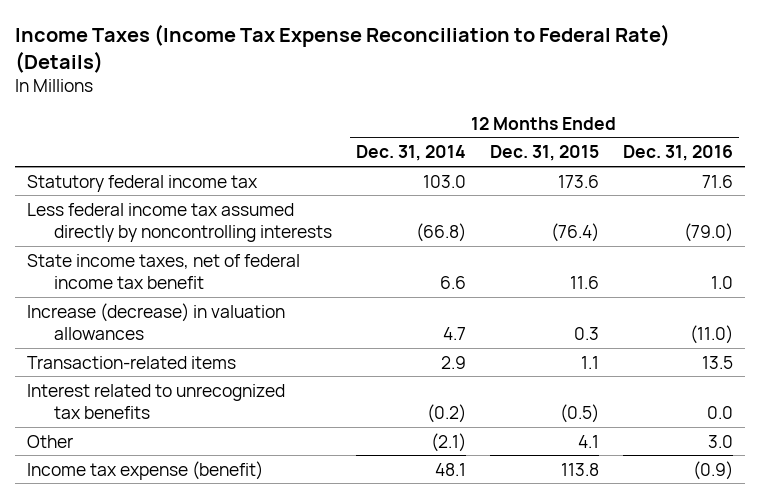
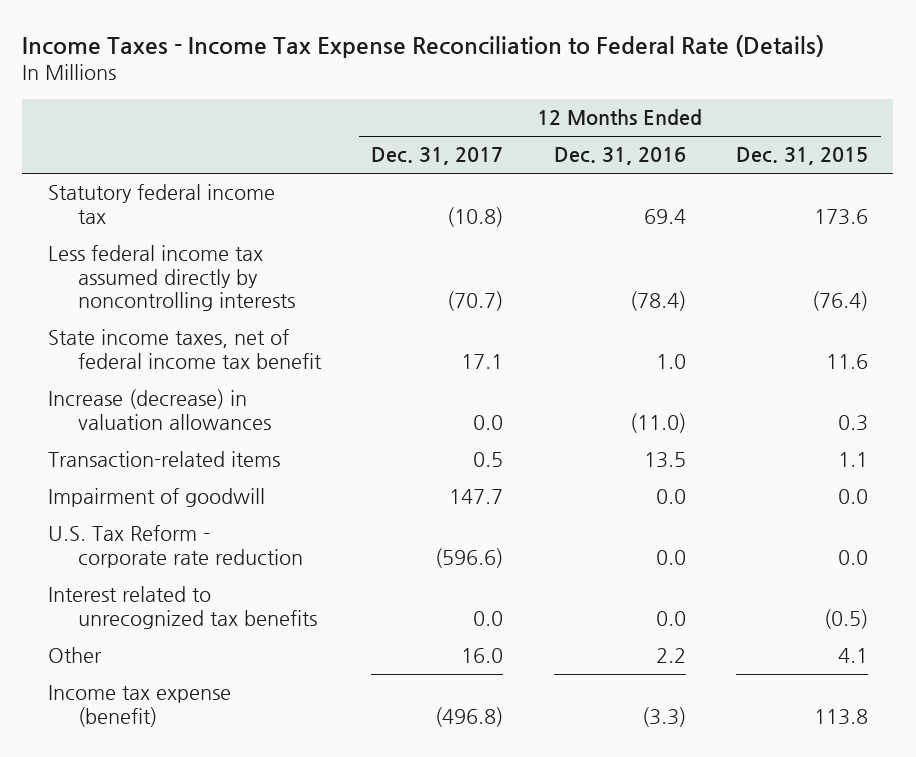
[15,24,671,74] Income Taxes (Income Tax Expense Reconciliation to Federal Rate) (Details) -> [22,34,825,58] Income Taxes - Income Tax Expense Reconciliation to Federal Rate (Details)
[355,145,466,162] Dec. 31, 2014 -> none
none -> [371,147,504,166] Dec. 31, 2017
[701,174,733,188] 71.6 -> [643,208,686,224] 69.4
[683,222,733,242] (79.0) -> [629,291,686,312] (78.4)
none -> [47,488,265,508] Impairment of goodwill
none -> [47,525,303,568] U.S. Tax Reform - corporate rate reduction
[707,434,733,448] 3.0 -> [655,648,686,664] 2.2
[692,460,733,480] (0.9) -> [641,706,686,727] (3.3)

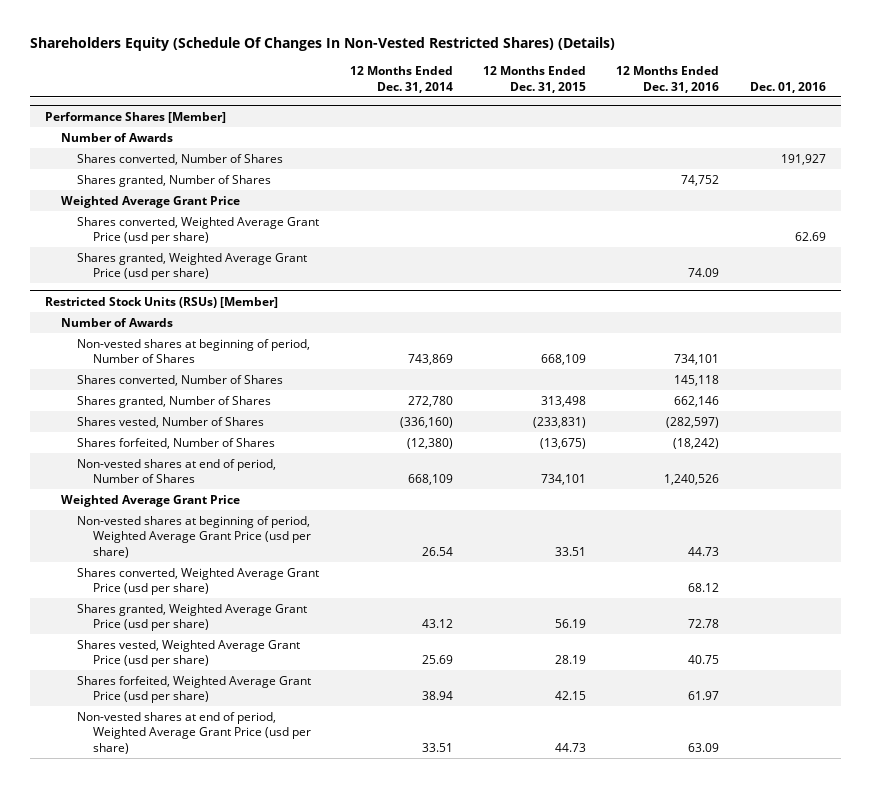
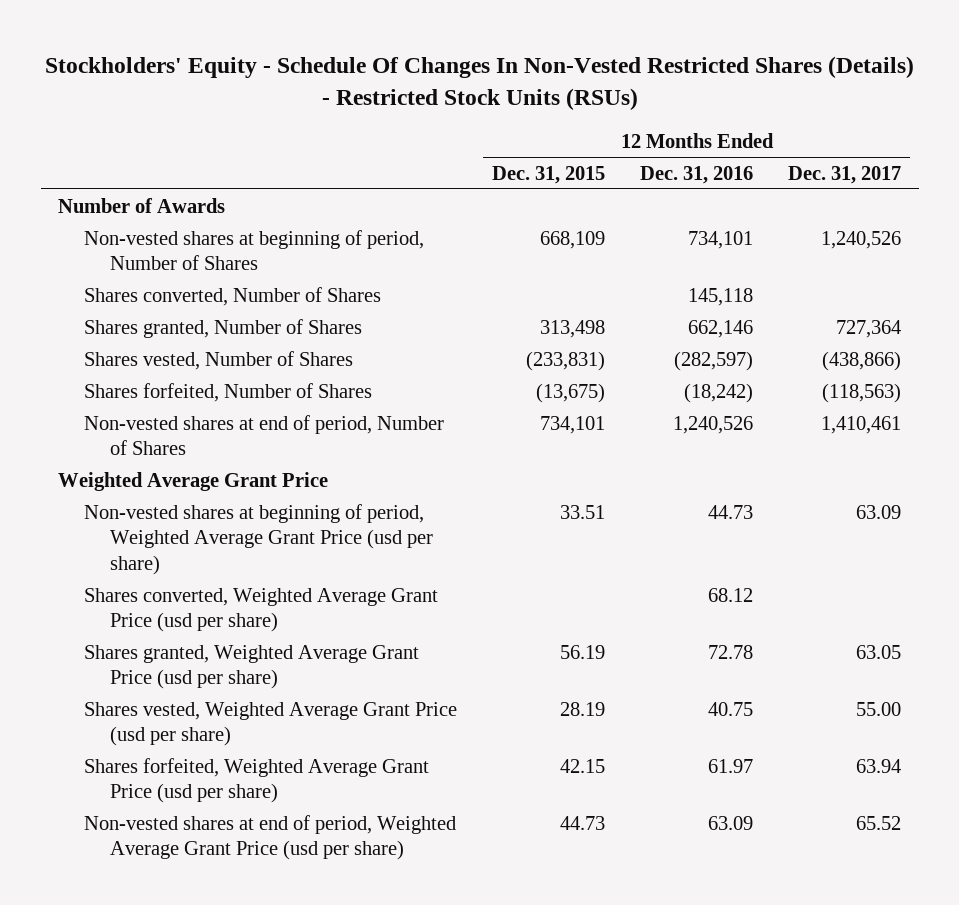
[29,37,615,52] Shareholders Equity (Schedule Of Changes In Non-Vested Restricted Shares) (Details) -> [44,55,914,110] Stockholders' Equity - Schedule Of Changes In Non-Vested Restricted Shares (Details) - Restricted Stock Units (RSUs)
[349,66,453,93] 12 Months Ended Dec. 31, 2014 -> none
[749,81,826,93] Dec. 01, 2016 -> none
none -> [788,165,902,184] Dec. 31, 2017
[44,111,226,123] Performance Shares [Member] -> none
[77,153,284,165] Shares converted, Number of Shares -> none
[77,174,272,187] Shares granted, Number of Shares -> none
[60,195,240,208] Weighted Average Grant Price -> none
[77,216,320,245] Shares converted, Weighted Average Grant Price (usd per share) -> none
[77,252,308,281] Shares granted, Weighted Average Grant Price (usd per share) -> none
[44,296,278,308] Restricted Stock Units (RSUs) [Member] -> none
[60,317,173,327] Number of Awards -> none

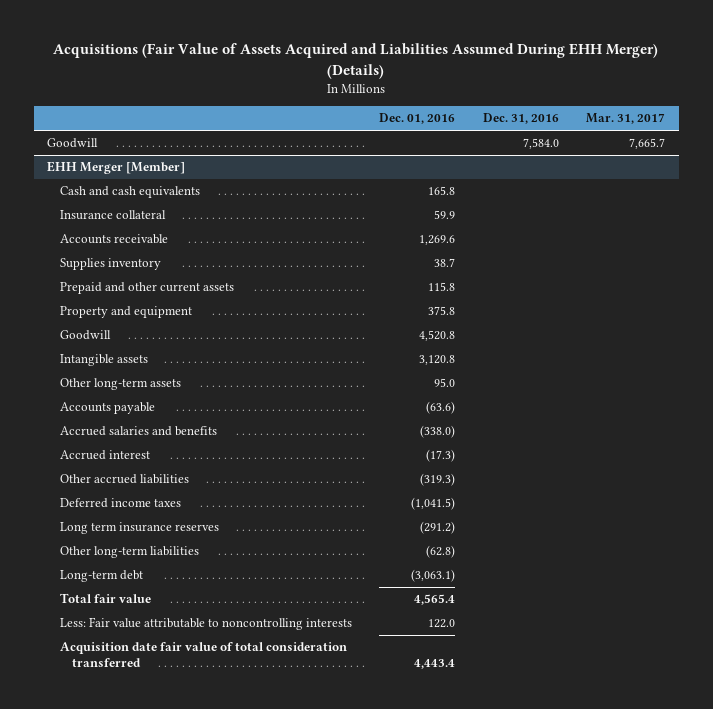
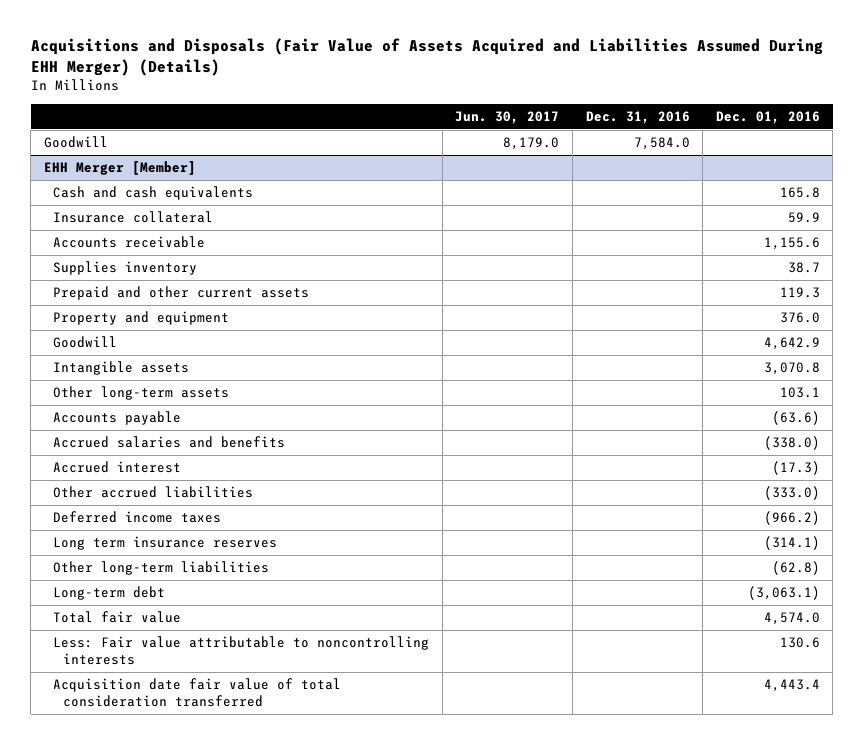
[53,43,659,79] Acquisitions (Fair Value of Assets Acquired and Liabilities Assumed During EHH Merger) (Details) -> [30,38,823,77] Acquisitions and Disposals (Fair Value of Assets Acquired and Liabilities Assumed During EHH Merger) (Details)
[586,113,666,125] Mar. 31, 2017 -> none
none -> [455,111,560,125] Jun. 30, 2017
[419,235,456,246] 1,269.6 -> [763,237,820,251] 1,155.6
[428,282,456,292] 115.8 -> [779,287,820,299] 119.3
[428,306,456,316] 375.8 -> [779,312,820,324] 376.0
[419,330,456,342] 4,520.8 -> [763,337,820,351] 4,642.9
[419,355,456,366] 3,120.8 -> [763,362,820,376] 3,070.8
[434,378,456,388] 95.0 -> [779,387,820,399] 103.1
[420,473,456,487] (319.3) -> [763,486,820,501] (333.0)
[411,497,456,511] (1,041.5) -> [763,511,820,526] (966.2)
[420,521,456,535] (291.2) -> [763,536,820,551] (314.1)
[414,594,456,606] 4,565.4 -> [763,612,820,626] 4,574.0
[428,619,456,629] 122.0 -> [779,637,820,649] 130.6

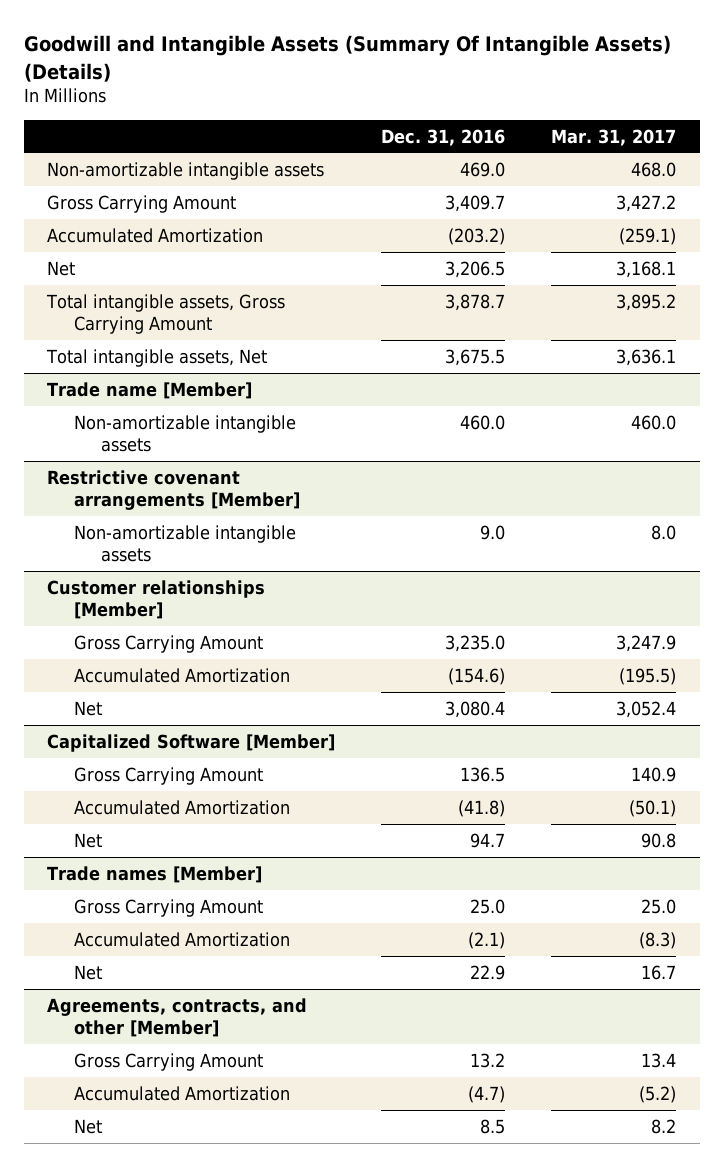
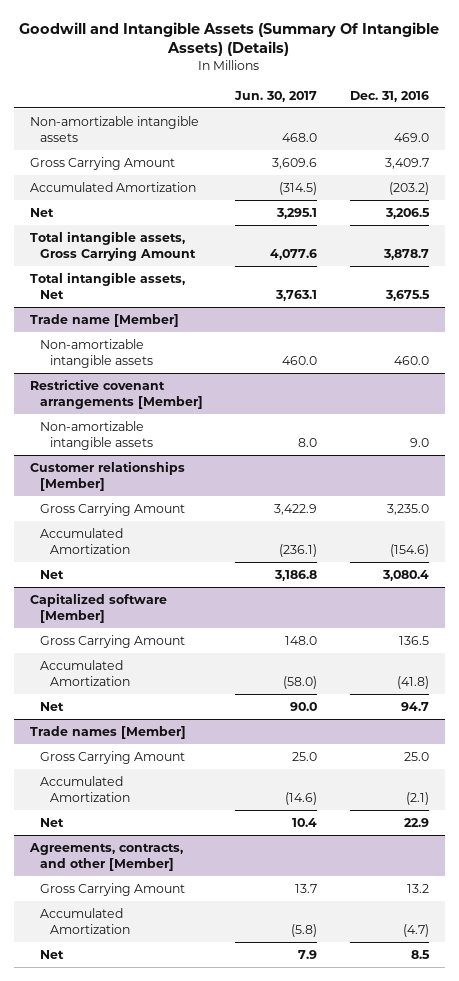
[551,128,677,146] Mar. 31, 2017 -> none
none -> [234,90,318,102] Jun. 30, 2017
[47,733,336,752] Capitalized Software [Member] -> [30,592,168,624] Capitalized software [Member]

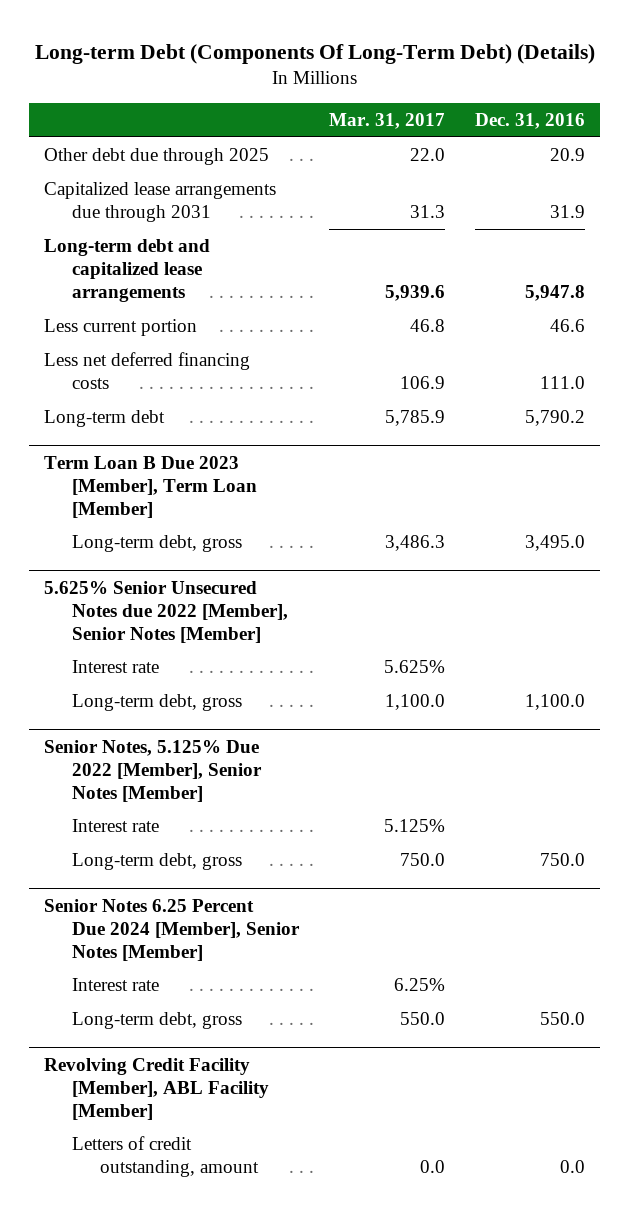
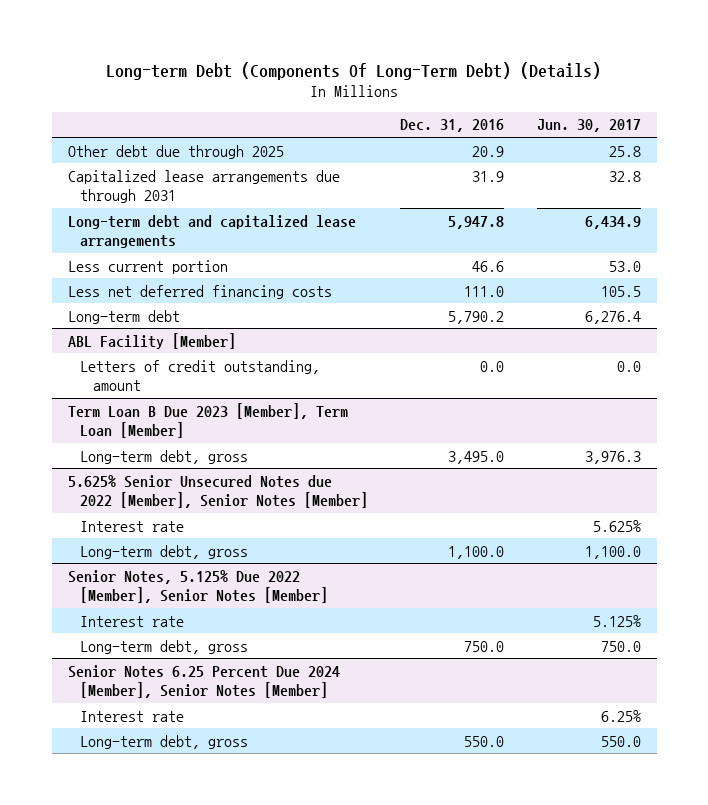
[329,113,446,130] Mar. 31, 2017 -> none
none -> [536,119,641,133] Jun. 30, 2017
none -> [67,332,236,349] ABL Facility [Member]
none -> [80,359,321,392] Letters of credit outstanding, amount
[44,1057,270,1120] Revolving Credit Facility [Member], ABL Facility [Member] -> none
[72,1136,260,1178] Letters of credit outstanding, amount -> none

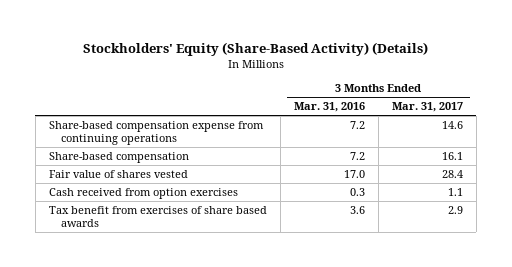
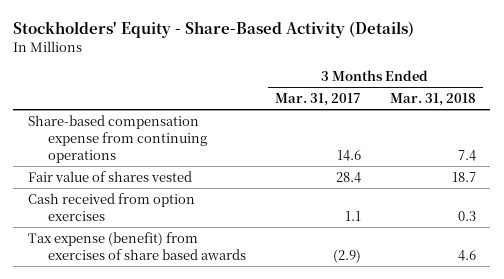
[82,41,428,56] Stockholders' Equity (Share-Based Activity) (Details) -> [13,21,415,39] Stockholders' Equity - Share-Based Activity (Details)
[293,102,365,113] Mar. 31, 2016 -> none
none -> [389,92,476,106] Mar. 31, 2018
[48,151,189,163] Share-based compensation -> none
[48,205,267,228] Tax benefit from exercises of share based awards -> [27,231,247,260] Tax expense (benefit) from exercises of share based awards
[447,205,463,214] 2.9 -> [333,248,362,263] (2.9)

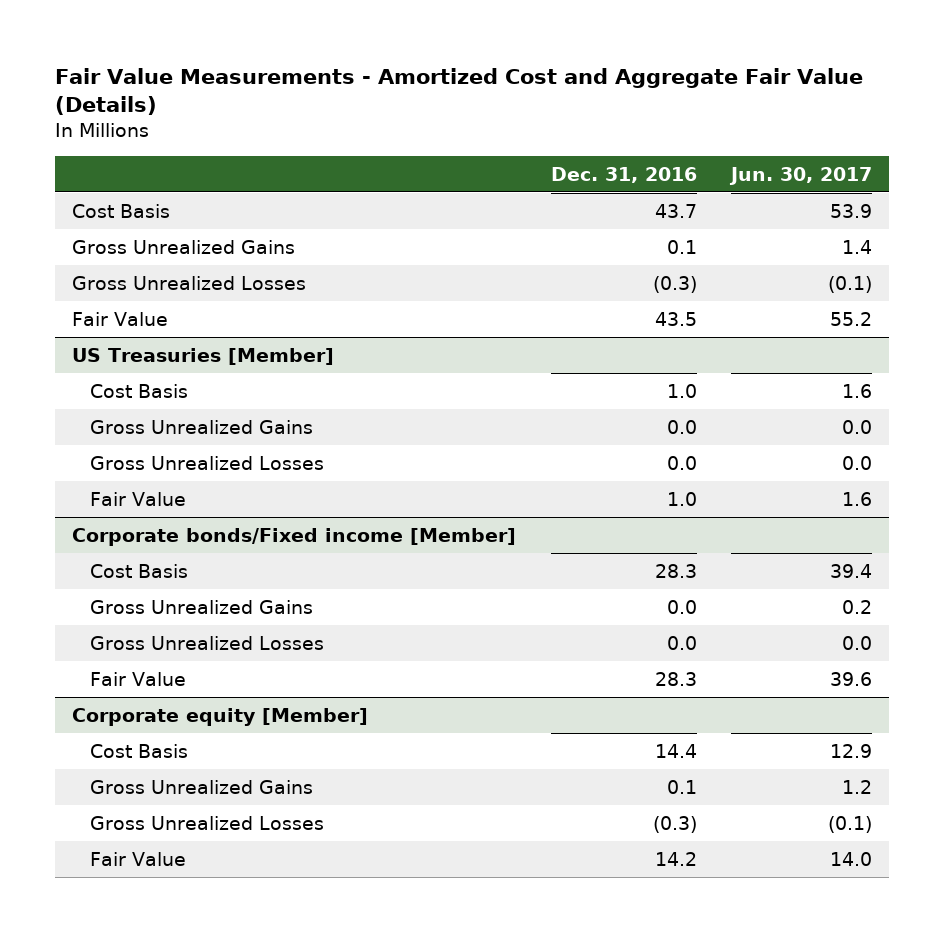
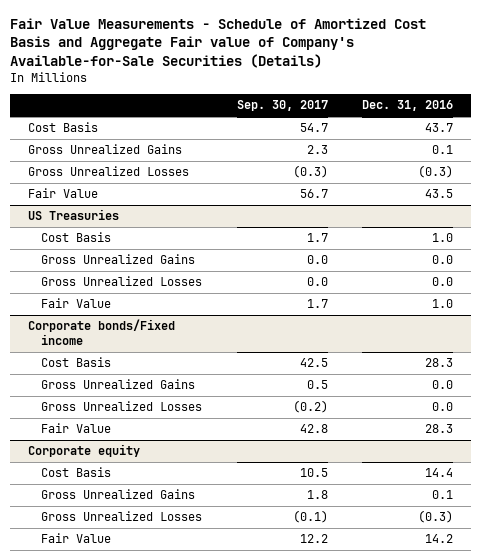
[55,67,864,116] Fair Value Measurements - Amortized Cost and Aggregate Fair Value (Details) -> [10,17,427,68] Fair Value Measurements - Schedule of Amortized Cost Basis and Aggregate Fair value of Company's Available-for-Sale Securities (Details)
[728,166,872,185] Jun. 30, 2017 -> none
none -> [236,100,328,112] Sep. 30, 2017
[72,347,335,365] US Treasuries [Member] -> [27,209,119,221] US Treasuries
[72,527,517,546] Corporate bonds/Fixed income [Member] -> [27,319,175,345] Corporate bonds/Fixed income
[72,707,369,726] Corporate equity [Member] -> [27,444,140,458] Corporate equity

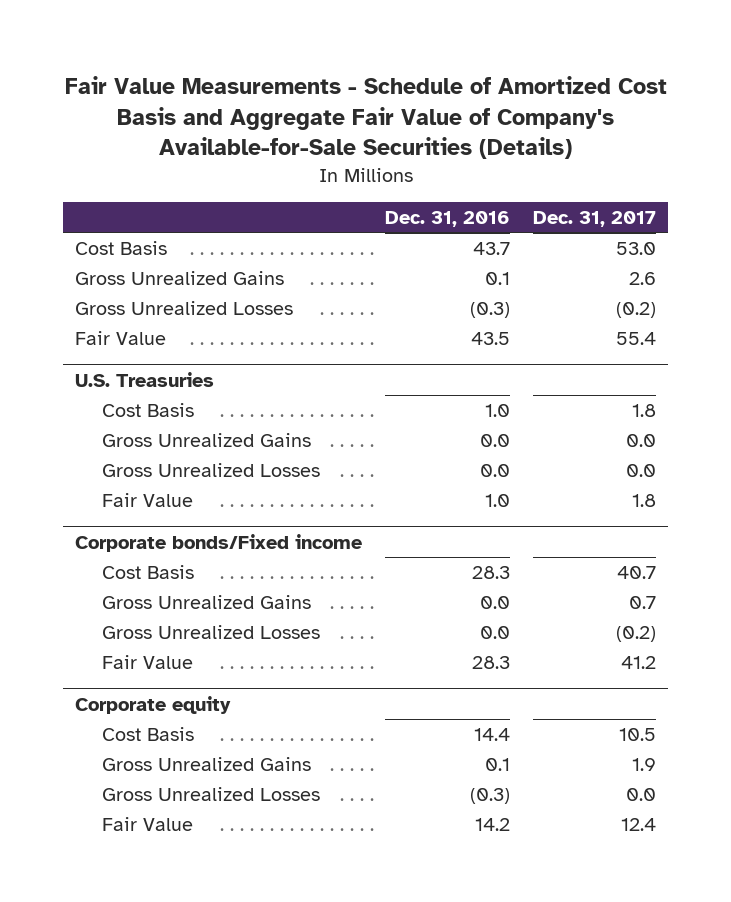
[10,17,427,68] Fair Value Measurements - Schedule of Amortized Cost Basis and Aggregate Fair value of Company's Available-for-Sale Securities (Details) -> [64,76,667,160] Fair Value Measurements - Schedule of Amortized Cost Basis and Aggregate Fair Value of Company's Available-for-Sale Securities (Details)
[236,100,328,112] Sep. 30, 2017 -> none
none -> [533,210,657,227] Dec. 31, 2017
[27,209,119,221] US Treasuries -> [74,371,214,387] U.S. Treasuries

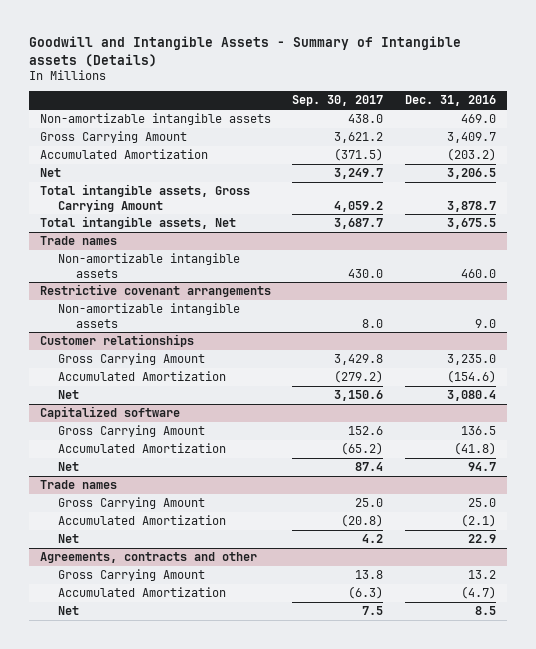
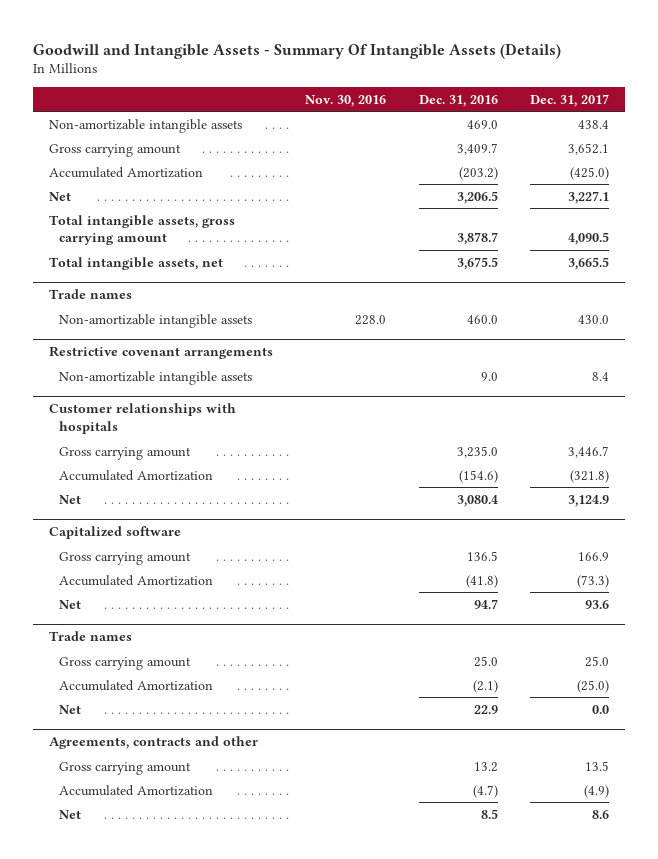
[29,35,462,67] Goodwill and Intangible Assets - Summary of Intangible assets (Details) -> [33,42,562,59] Goodwill and Intangible Assets - Summary Of Intangible Assets (Details)
[292,95,384,107] Sep. 30, 2017 -> none
none -> [305,94,387,107] Nov. 30, 2016
none -> [529,93,609,107] Dec. 31, 2017
[40,131,188,144] Gross Carrying Amount -> [49,143,182,157] Gross carrying amount
[40,184,251,212] Total intangible assets, Gross Carrying Amount -> [49,214,236,246] Total intangible assets, gross carrying amount
[40,216,237,230] Total intangible assets, Net -> [49,256,224,270] Total intangible assets, net
[40,334,195,348] Customer relationships -> [49,403,237,435] Customer relationships with hospitals
[58,353,206,366] Gross Carrying Amount -> [59,446,192,460] Gross carrying amount
[58,425,206,438] Gross Carrying Amount -> [59,551,192,565] Gross carrying amount
[58,497,206,510] Gross Carrying Amount -> [59,656,192,670] Gross carrying amount
[58,569,206,582] Gross Carrying Amount -> [59,761,192,775] Gross carrying amount

